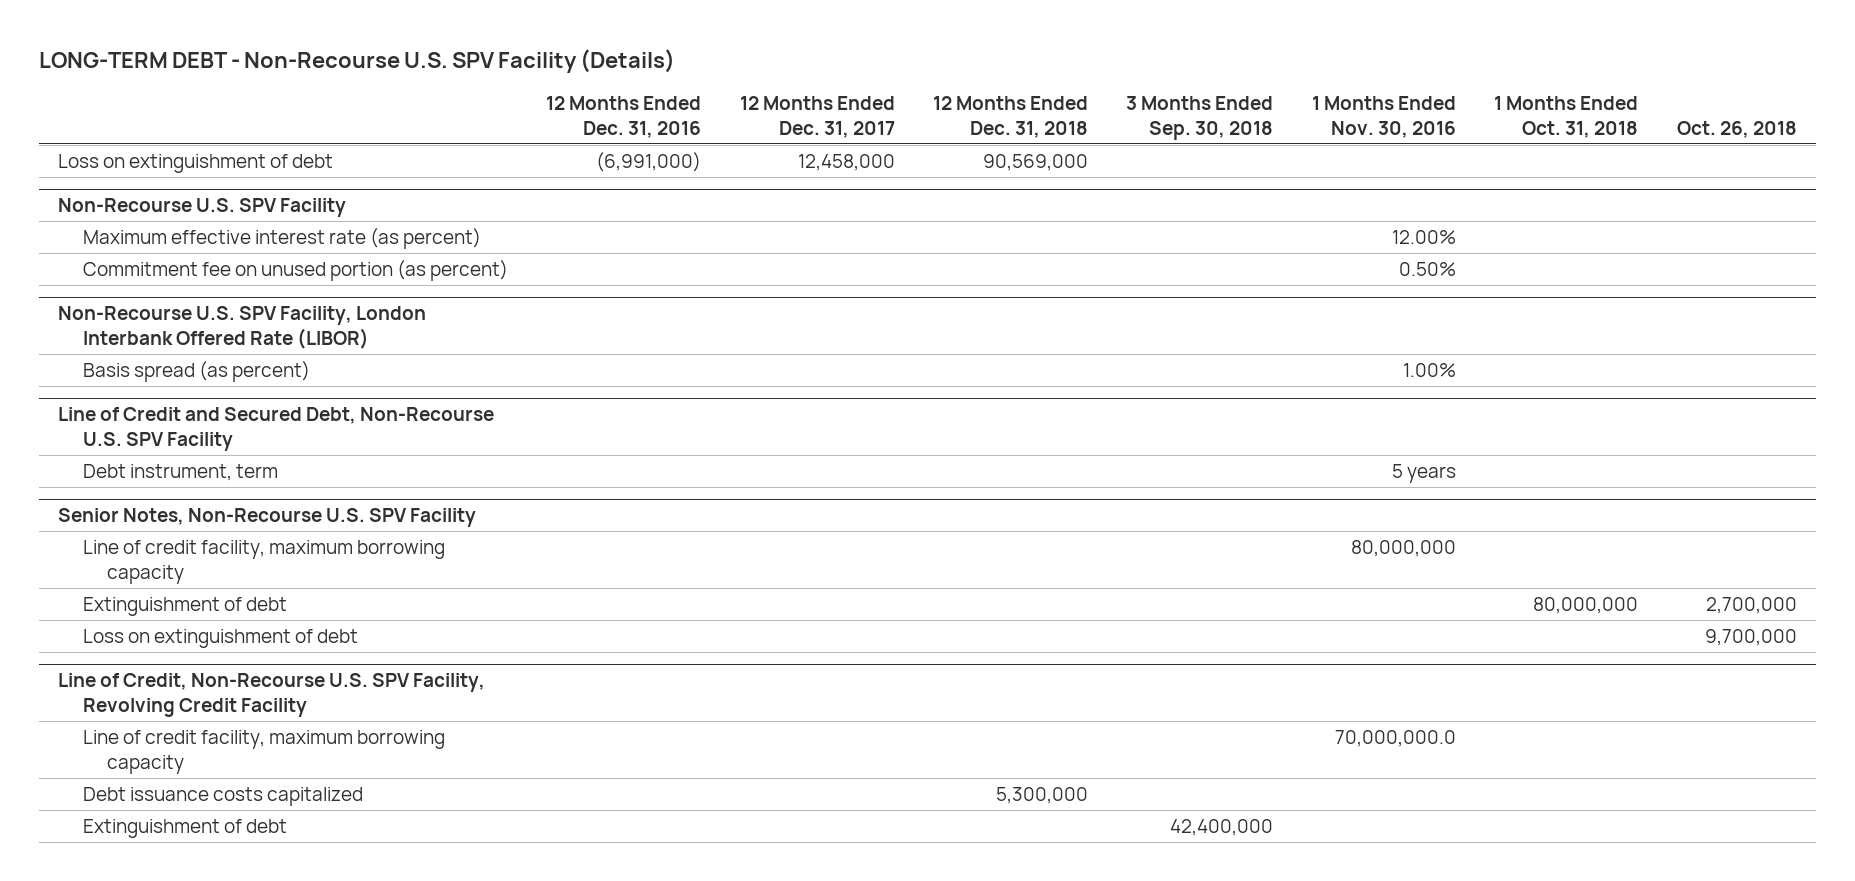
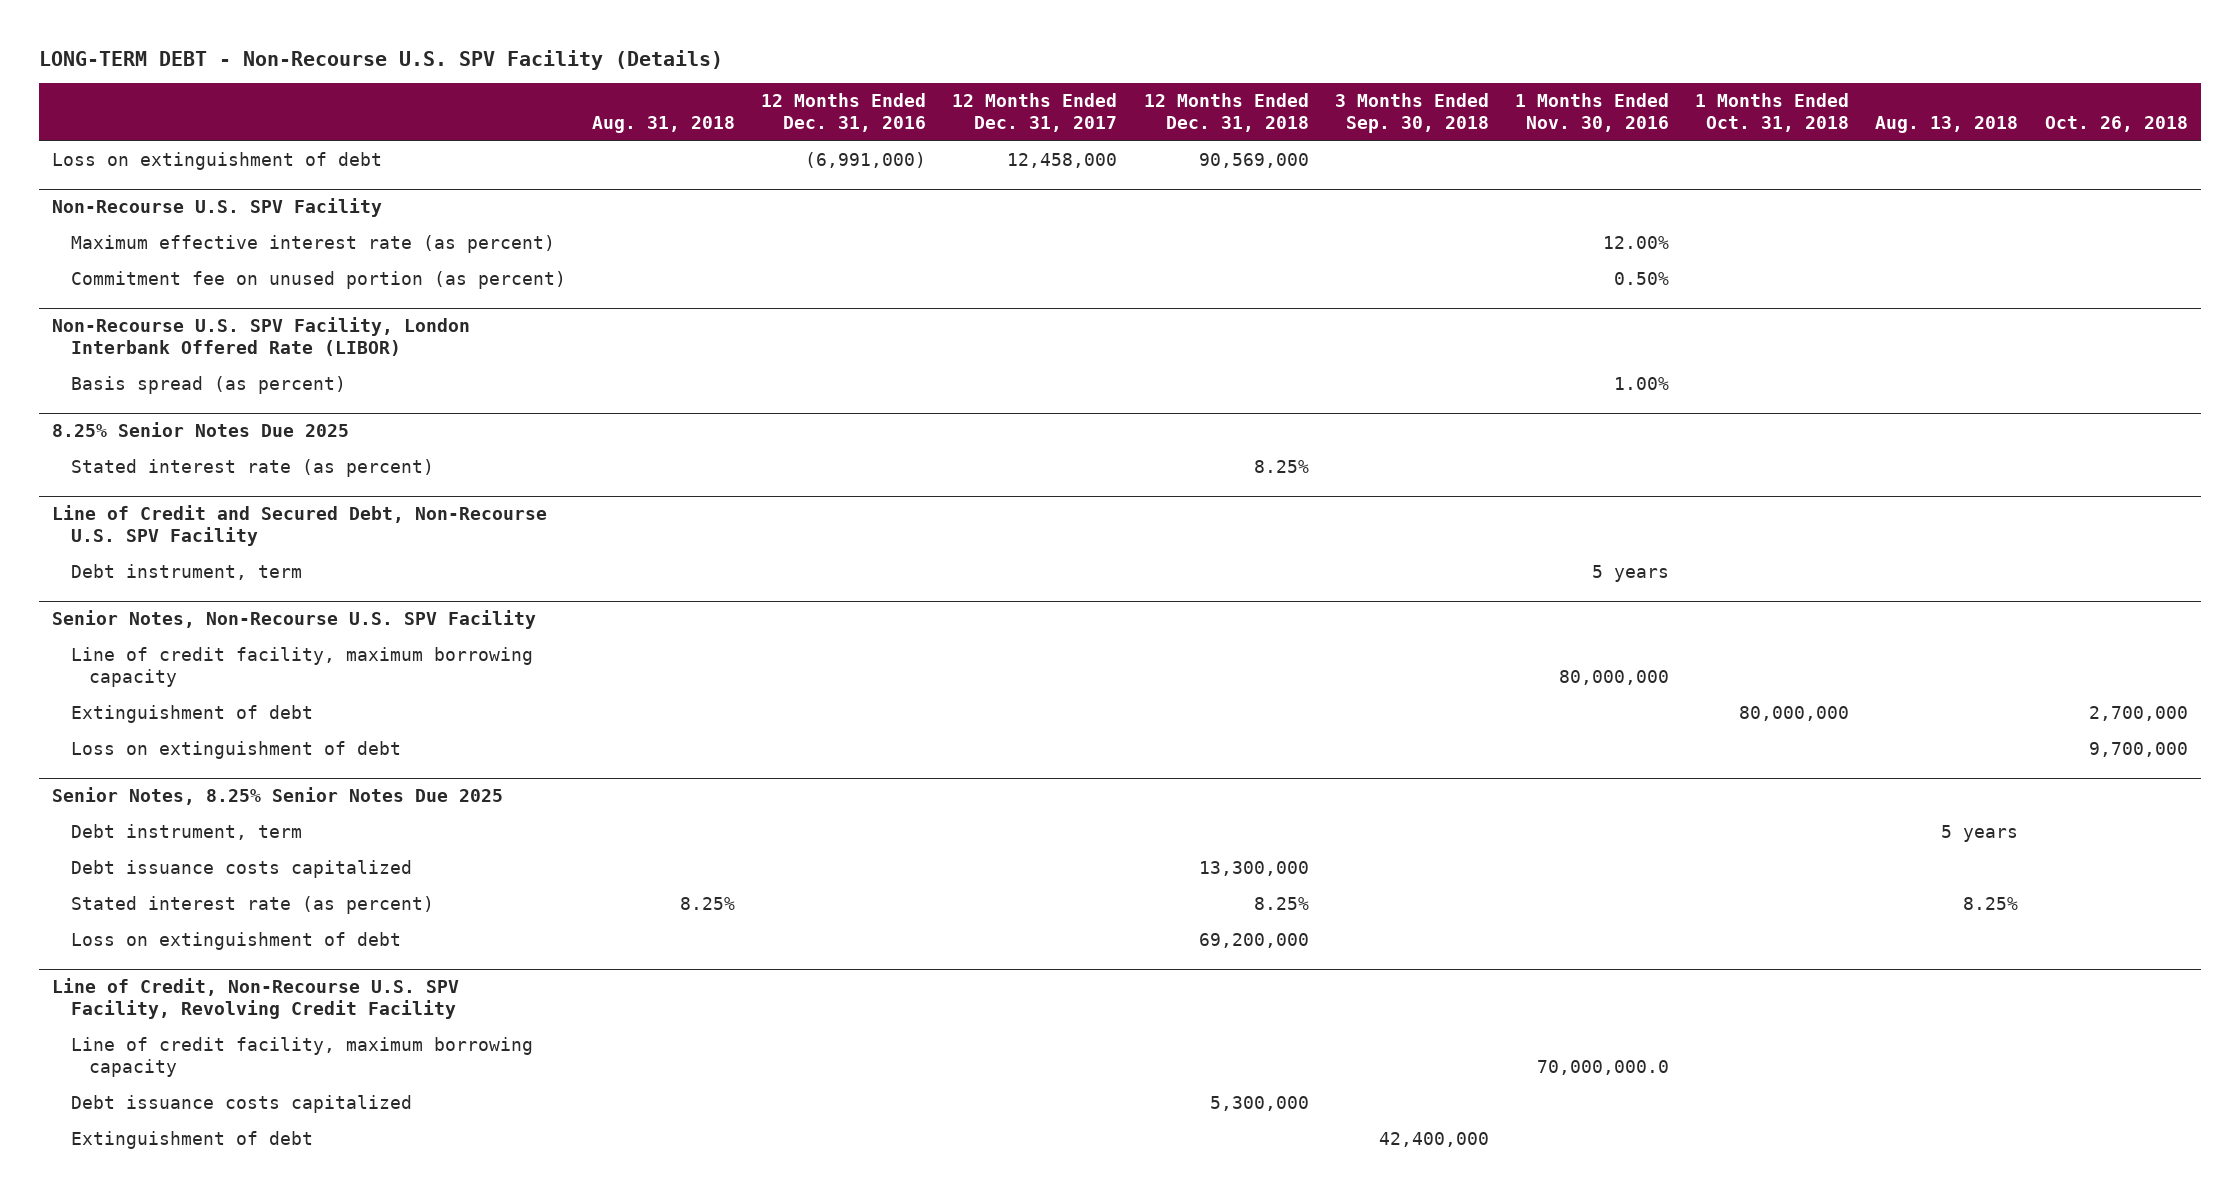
none -> [591,116,735,134] Aug. 31, 2018
none -> [1875,116,2019,134] Aug. 13, 2018
none -> [52,422,350,438] 8.25% Senior Notes Due 2025
none -> [70,459,434,478] Stated interest rate (as percent)
none -> [52,787,504,806] Senior Notes, 8.25% Senior Notes Due 2025
none -> [70,824,302,841] Debt instrument, term
none -> [70,860,412,879] Debt issuance costs capitalized
none -> [70,896,434,915] Stated interest rate (as percent)
none -> [70,932,401,951] Loss on extinguishment of debt

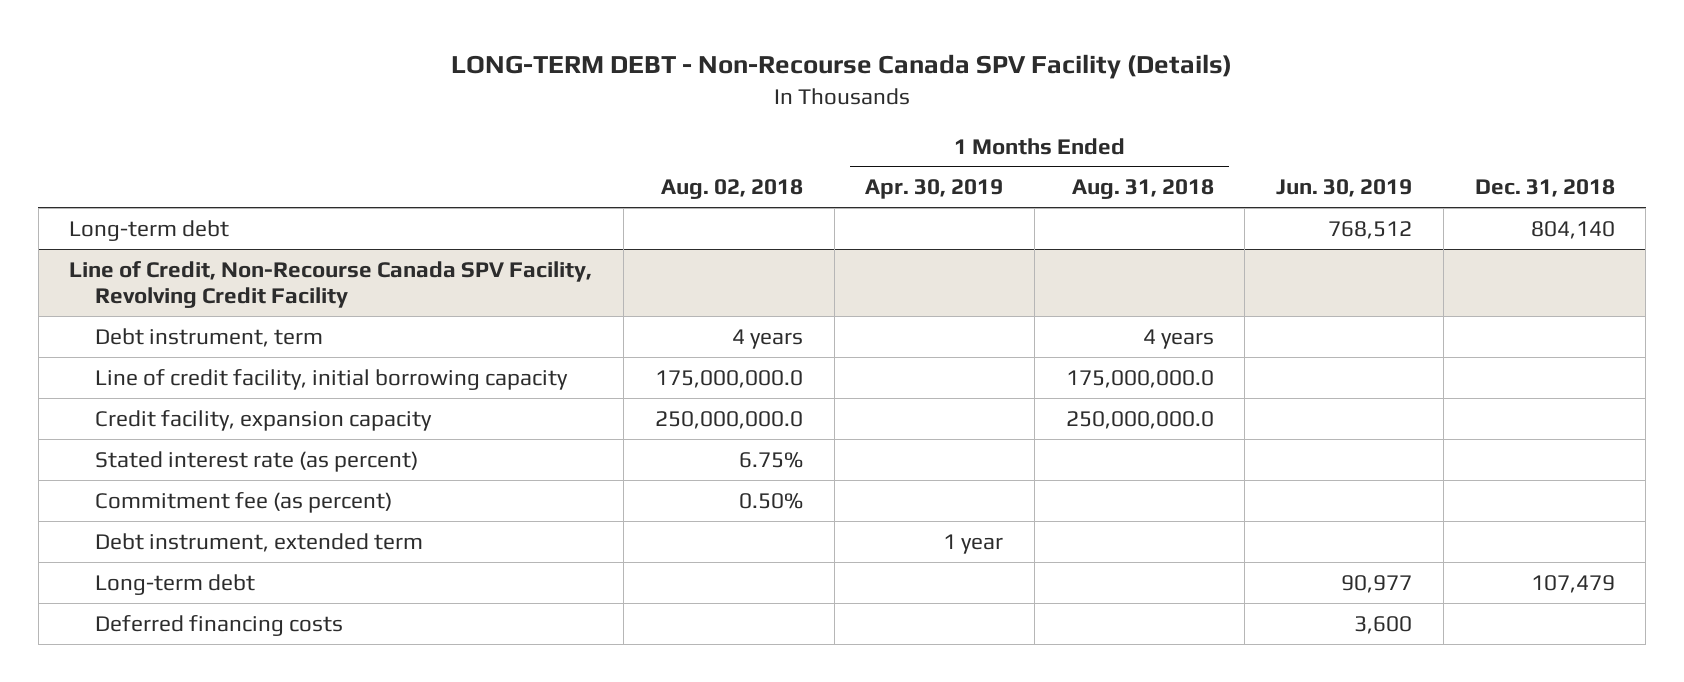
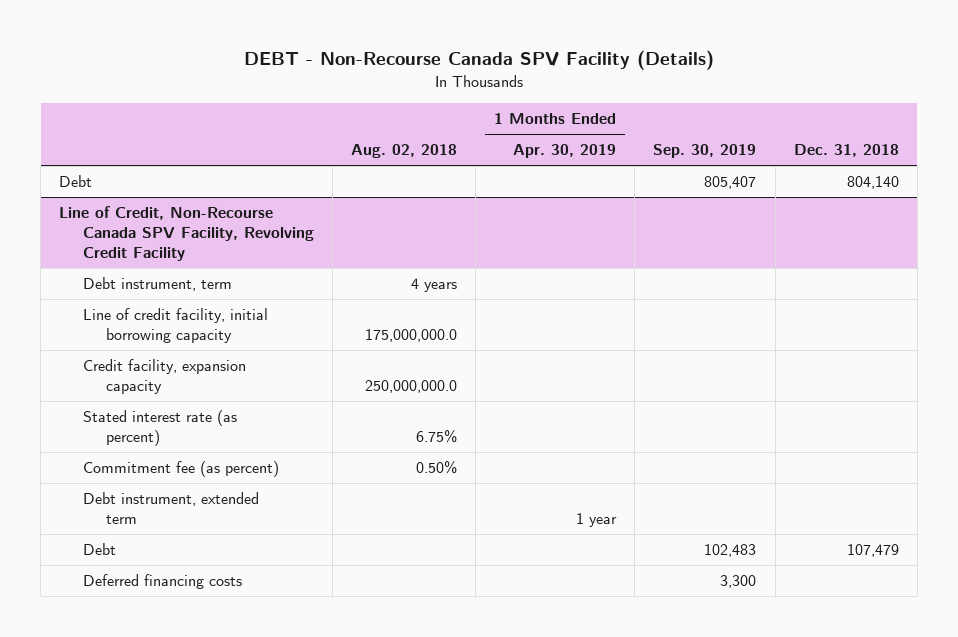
[451,54,1233,80] LONG-TERM DEBT - Non-Recourse Canada SPV Facility (Details) -> [243,50,714,71] DEBT - Non-Recourse Canada SPV Facility (Details)
[1071,179,1214,200] Aug. 31, 2018 -> none
[1276,179,1413,198] Jun. 30, 2019 -> none
none -> [653,144,757,159] Sep. 30, 2019
[69,219,230,241] Long-term debt -> [59,175,93,188] Debt
[95,573,256,595] Long-term debt -> [82,543,116,556] Debt

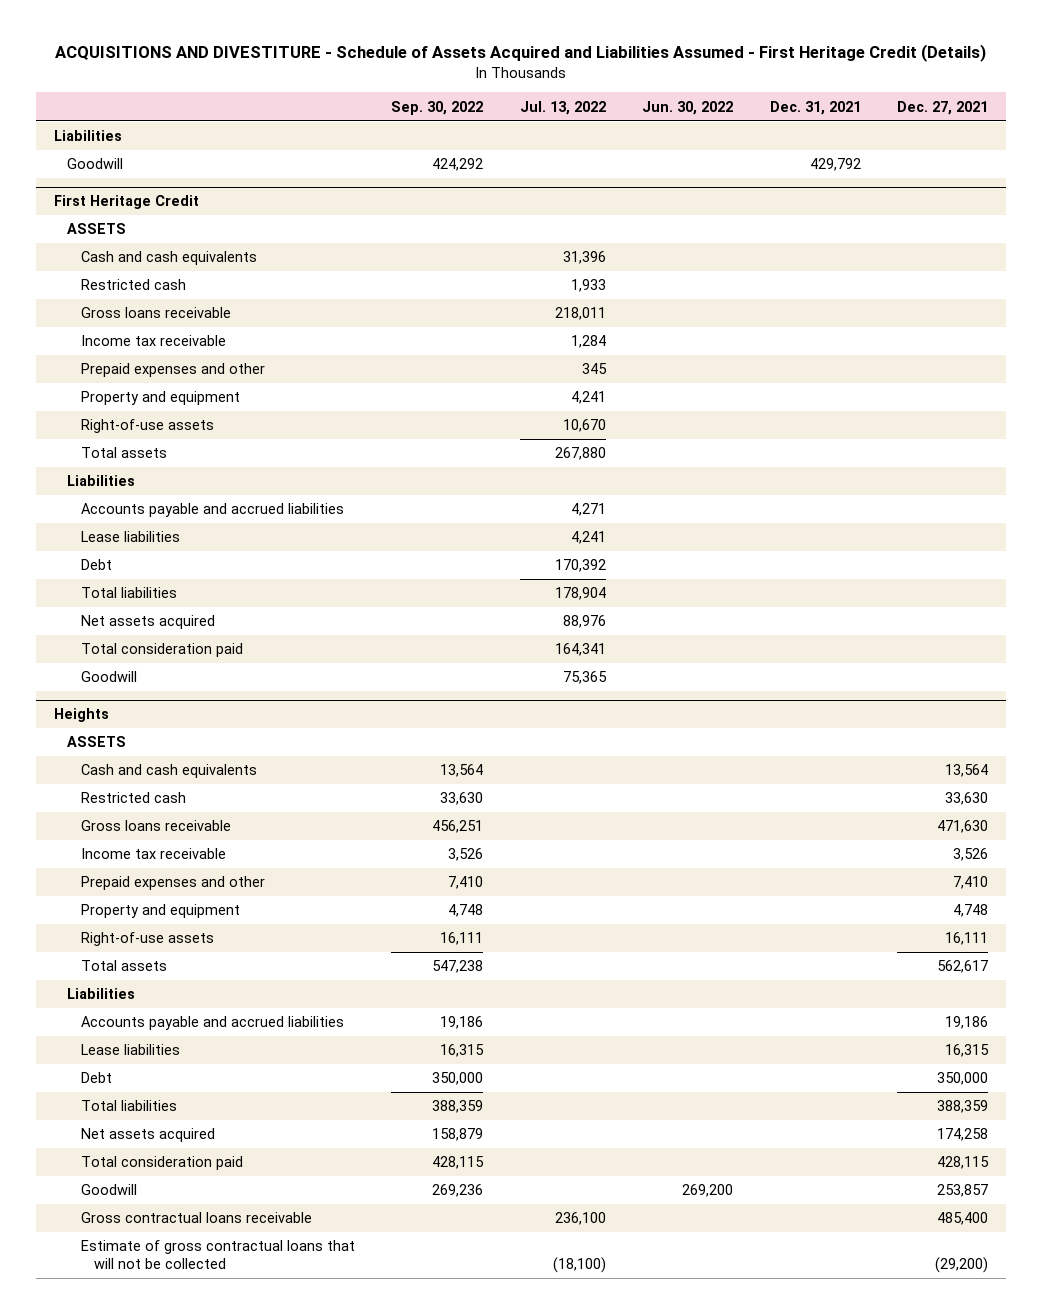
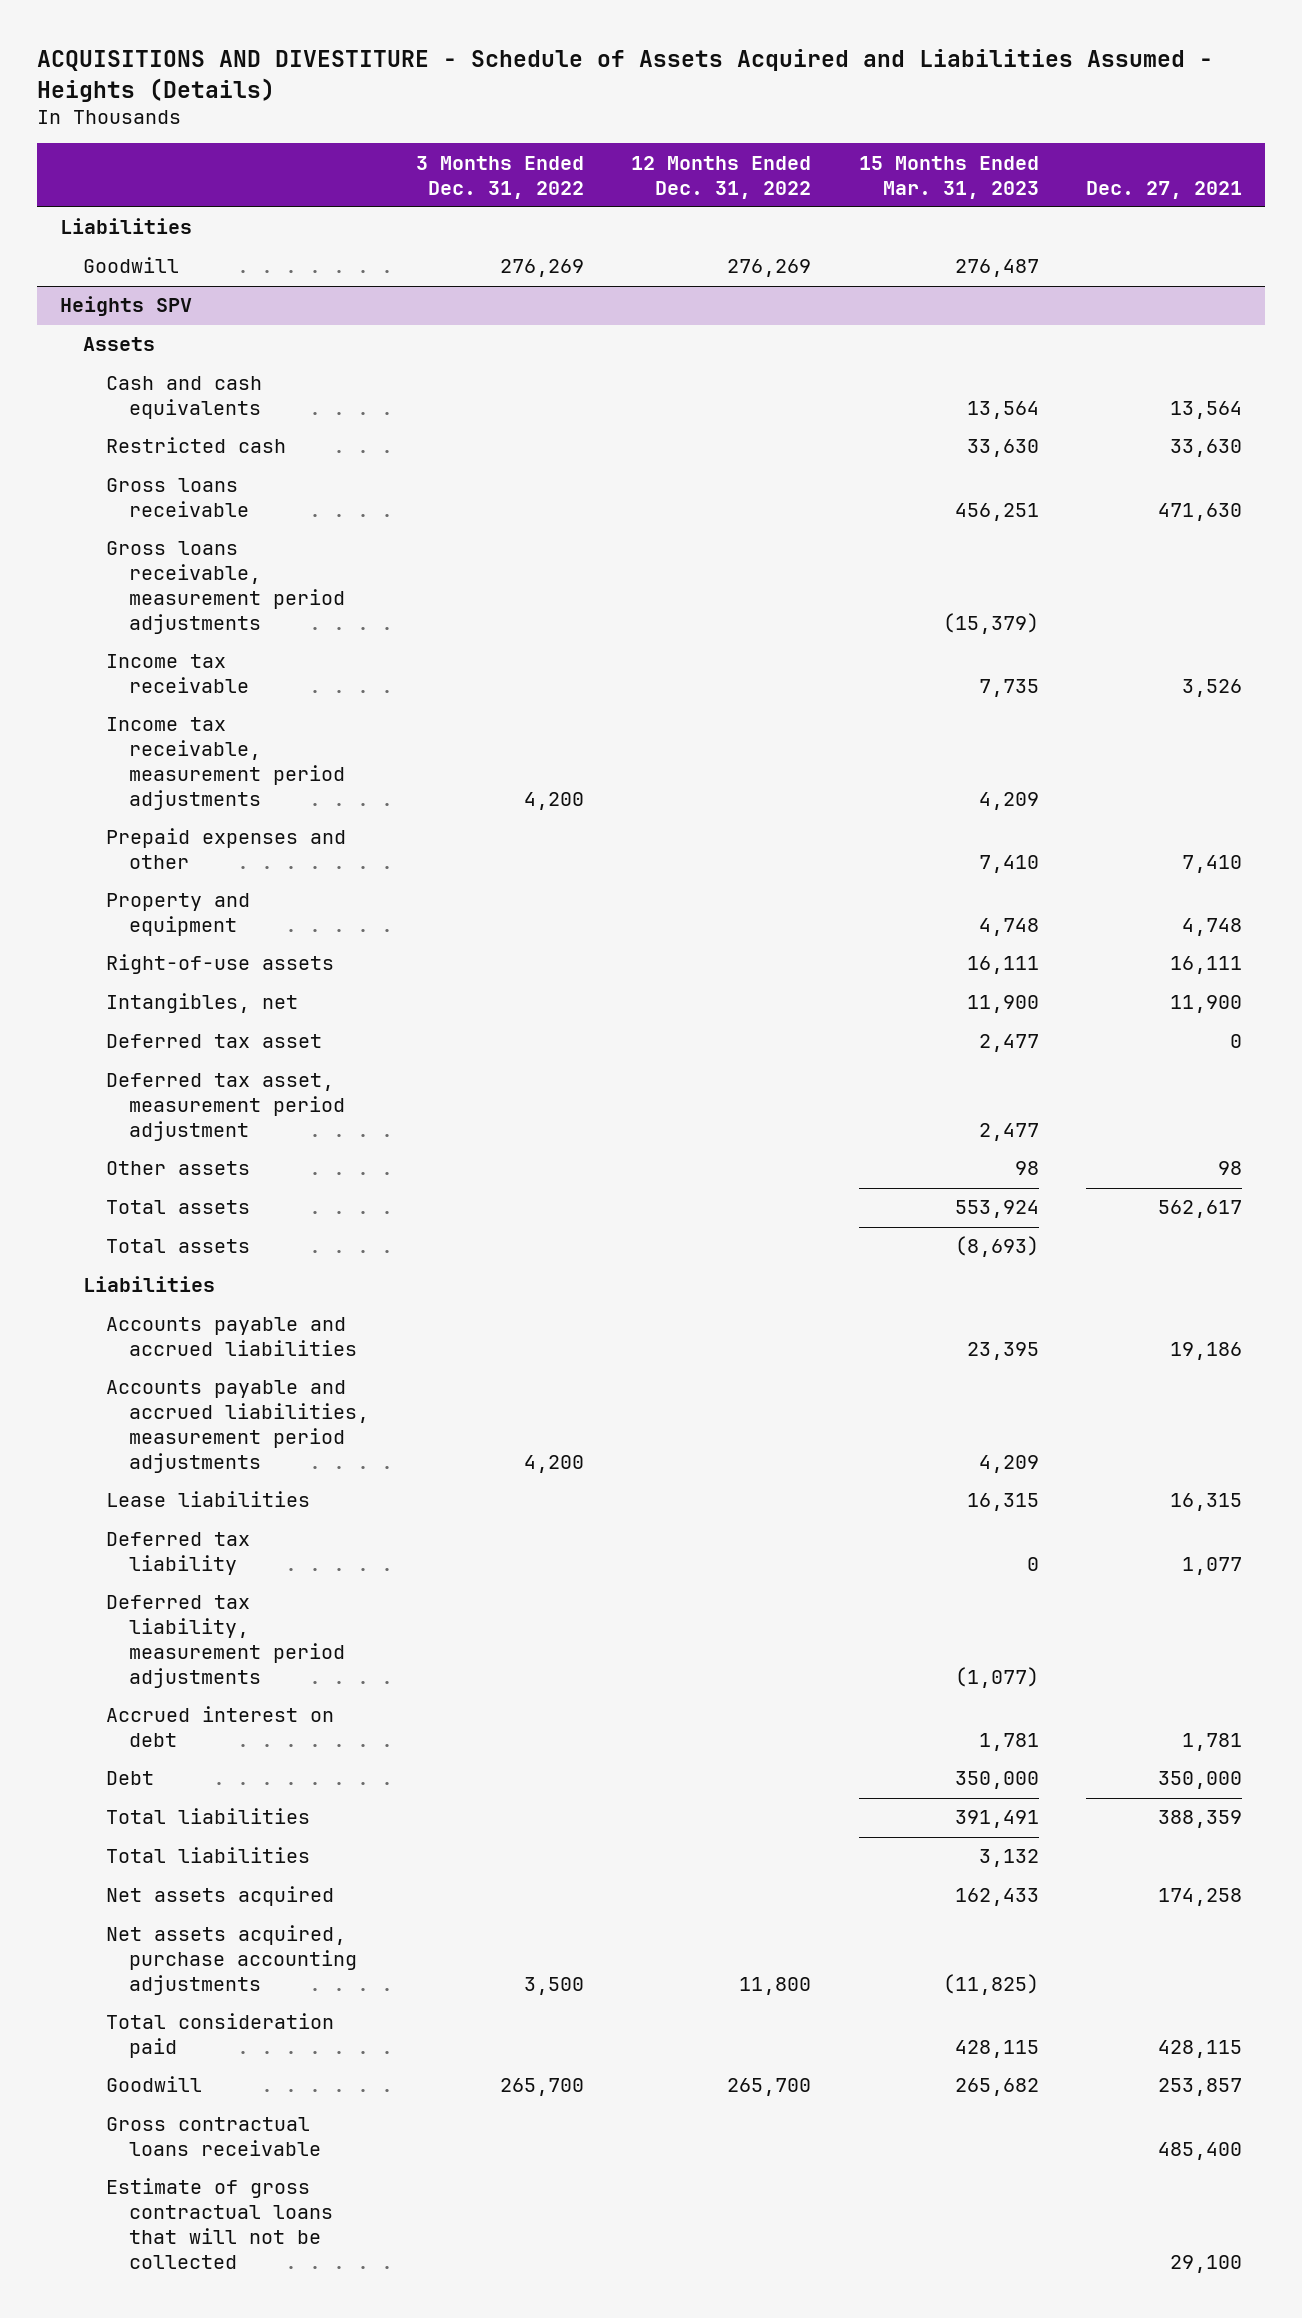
[55,44,987,63] ACQUISITIONS AND DIVESTITURE - Schedule of Assets Acquired and Liabilities Assumed - First Heritage Credit (Details) -> [36,49,1213,102] ACQUISITIONS AND DIVESTITURE - Schedule of Assets Acquired and Liabilities Assumed - Heights (Details)
[391,100,484,115] Sep. 30, 2022 -> none
[519,100,606,115] Jul. 13, 2022 -> none
[642,100,734,115] Jun. 30, 2022 -> none
[769,100,861,115] Dec. 31, 2021 -> none
none -> [416,155,585,199] 3 Months Ended Dec. 31, 2022
none -> [631,155,812,199] 12 Months Ended Dec. 31, 2022
none -> [858,155,1039,199] 15 Months Ended Mar. 31, 2023
[54,195,200,210] First Heritage Credit -> none
[67,223,127,235] ASSETS -> none
[80,251,257,266] Cash and cash equivalents -> none
[80,279,186,291] Restricted cash -> none
[80,307,231,319] Gross loans receivable -> none
[80,335,226,347] Income tax receivable -> none
[80,363,265,378] Prepaid expenses and other -> none
[80,391,240,406] Property and equipment -> none
[80,419,214,434] Right-of-use assets -> none
[80,447,167,459] Total assets -> none
[67,475,136,487] Liabilities -> none
[80,503,344,518] Accounts payable and accrued liabilities -> none
[80,531,180,543] Lease liabilities -> none
[80,559,112,571] Debt -> none
[80,587,177,599] Total liabilities -> none
[80,615,215,630] Net assets acquired -> none
[80,643,243,658] Total consideration paid -> none
[80,671,137,683] Goodwill -> none
[54,708,110,723] Heights -> [60,296,193,317] Heights SPV
[67,736,127,748] ASSETS -> [83,337,156,352] Assets
none -> [106,541,346,634] Gross loans receivable, measurement period adjustments
none -> [106,717,346,810] Income tax receivable, measurement period adjustments
none -> [106,993,299,1014] Intangibles, net
none -> [106,1034,323,1049] Deferred tax asset
none -> [106,1073,346,1141] Deferred tax asset, measurement period adjustment
none -> [106,1161,251,1176] Other assets
none -> [106,1239,251,1254] Total assets
none -> [106,1380,370,1473] Accounts payable and accrued liabilities, measurement period adjustments
none -> [106,1532,251,1576] Deferred tax liability
none -> [106,1595,346,1688] Deferred tax liability, measurement period adjustments
none -> [106,1706,335,1748] Accrued interest on debt
none -> [106,1847,311,1864] Total liabilities
none -> [106,1925,358,1995] Net assets acquired, purchase accounting adjustments
[935,1257,989,1274] (29,200) -> [1169,2254,1242,2273] 29,100

